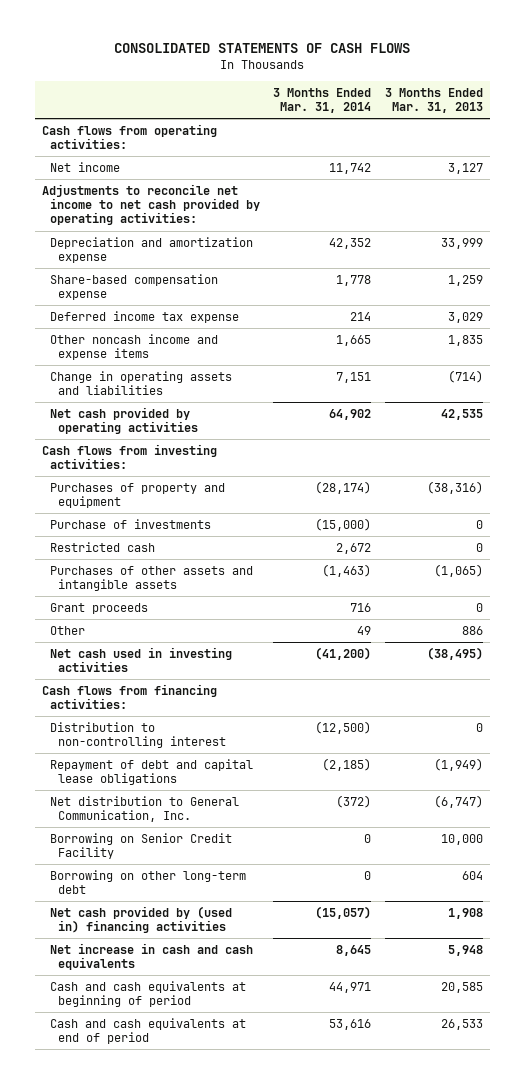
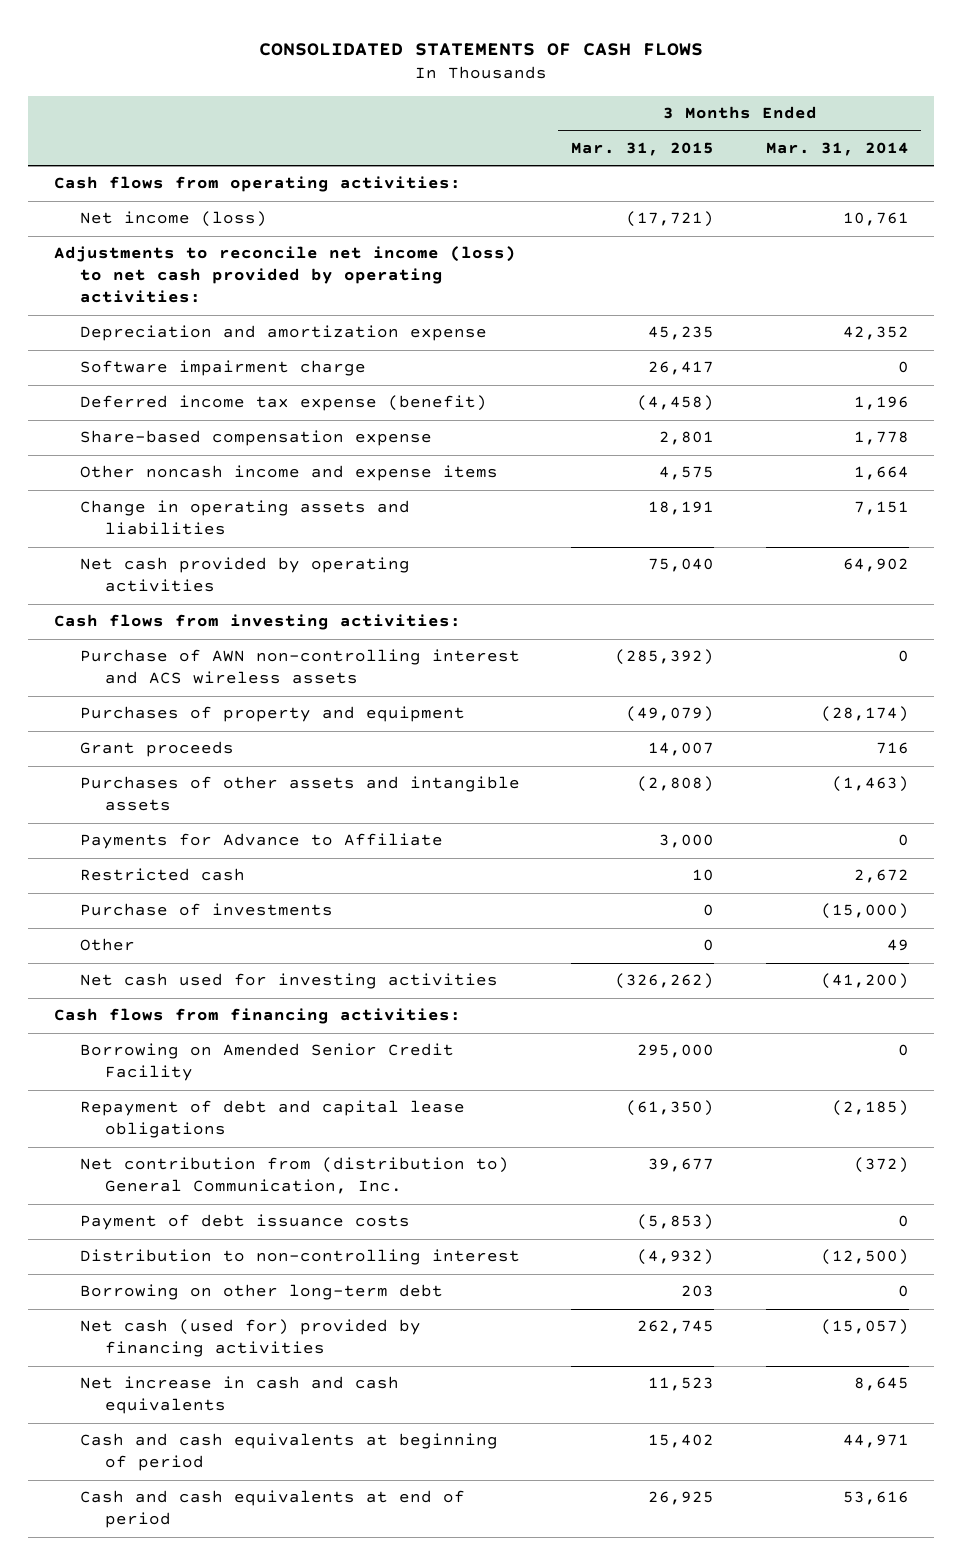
[384,87,483,113] 3 Months Ended Mar. 31, 2013 -> none
none -> [571,142,715,157] Mar. 31, 2015
[49,161,120,172] Net income -> [79,211,267,228] Net income (loss)
[329,162,372,174] 11,742 -> [842,212,909,227] 10,761
[41,183,260,226] Adjustments to reconcile net income to net cash provided by operating activities: -> [53,246,516,304] Adjustments to reconcile net income (loss) to net cash provided by operating activities:
none -> [79,360,366,377] Software impairment charge
none -> [79,395,487,412] Deferred income tax expense (benefit)
[49,310,239,323] Deferred income tax expense -> none
[336,334,372,346] 1,665 -> [853,466,909,481] 1,664
none -> [79,649,520,685] Purchase of AWN non-controlling interest and ACS wireless assets
[49,565,253,592] Purchases of other assets and intangible assets -> [79,776,520,812] Purchases of other assets and intangible assets
none -> [79,833,443,850] Payments for Advance to Affiliate
[49,541,155,552] Restricted cash -> [79,868,245,882] Restricted cash
[49,518,211,529] Purchase of investments -> [79,903,333,917] Purchase of investments
[49,646,232,673] Net cash used in investing activities -> [79,973,498,990] Net cash used for investing activities
none -> [79,1043,454,1082] Borrowing on Amended Senior Credit Facility
[49,832,232,860] Borrowing on Senior Credit Facility -> none
[49,795,239,823] Net distribution to General Communication, Inc. -> [79,1157,509,1195] Net contribution from (distribution to) General Communication, Inc.
none -> [79,1214,410,1231] Payment of debt issuance costs
[49,721,227,749] Distribution to non-controlling interest -> [79,1249,520,1266] Distribution to non-controlling interest
[49,905,232,934] Net cash provided by (used in) financing activities -> [79,1319,421,1358] Net cash (used for) provided by financing activities

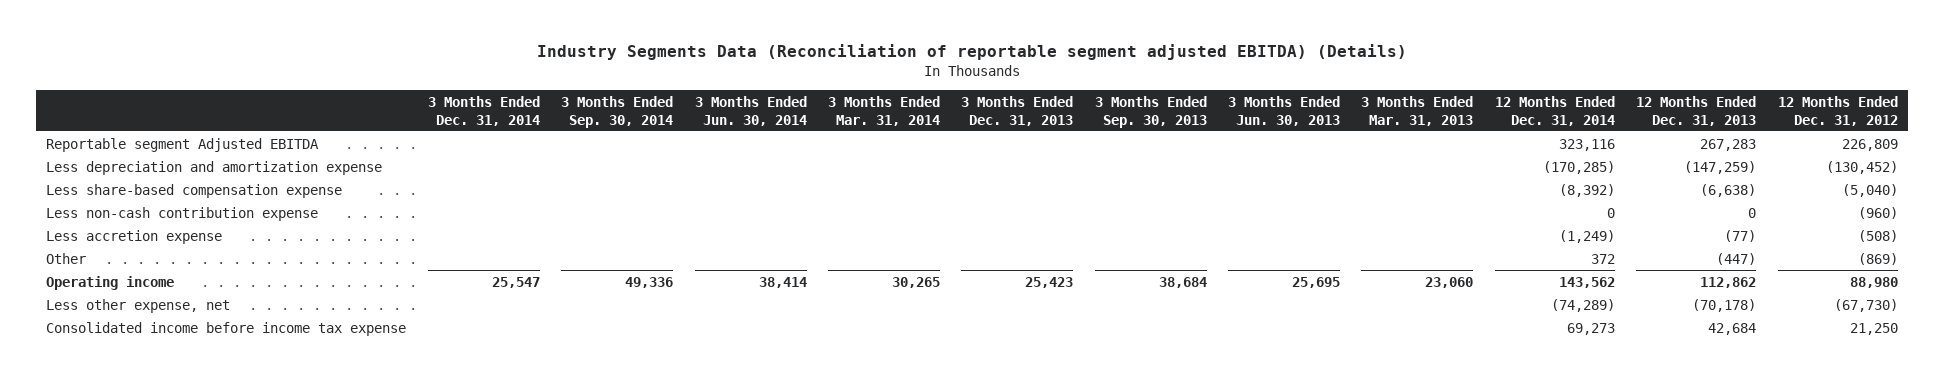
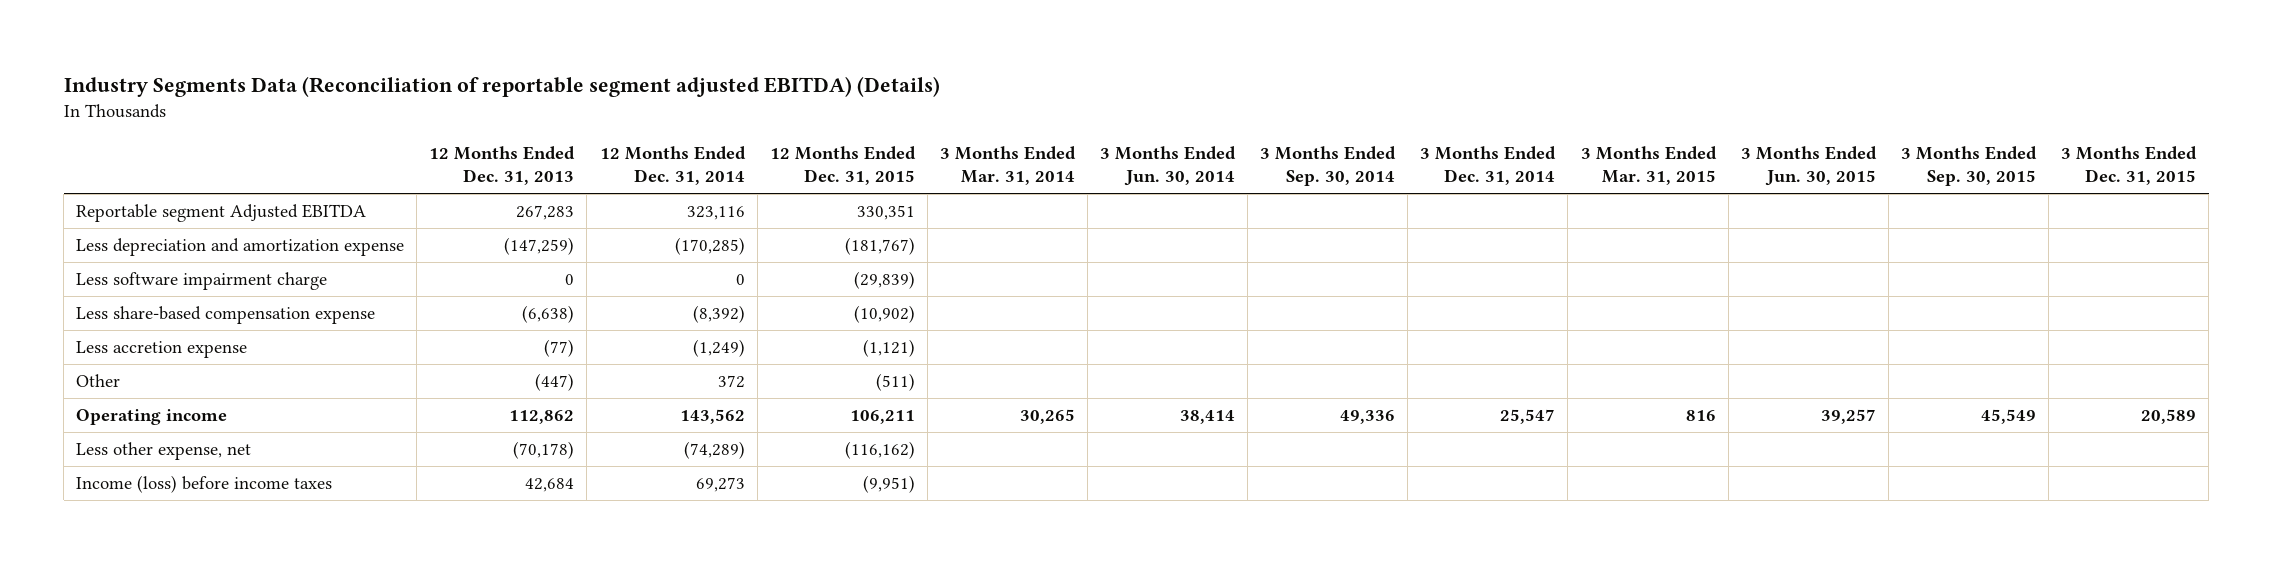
[961,95,1074,126] 3 Months Ended Dec. 31, 2013 -> none
[1094,95,1207,128] 3 Months Ended Sep. 30, 2013 -> none
[1228,95,1341,126] 3 Months Ended Jun. 30, 2013 -> none
[1361,95,1474,126] 3 Months Ended Mar. 31, 2013 -> none
[1777,95,1898,126] 12 Months Ended Dec. 31, 2012 -> none
none -> [769,145,916,186] 12 Months Ended Dec. 31, 2015
none -> [1580,145,1717,186] 3 Months Ended Mar. 31, 2015
none -> [1740,145,1877,187] 3 Months Ended Jun. 30, 2015
none -> [1900,145,2037,187] 3 Months Ended Sep. 30, 2015
none -> [2061,145,2198,186] 3 Months Ended Dec. 31, 2015
none -> [76,271,328,290] Less software impairment charge
[46,206,319,221] Less non-cash contribution expense -> none
[46,321,407,336] Consolidated income before income tax expense -> [76,474,333,493] Income (loss) before income taxes

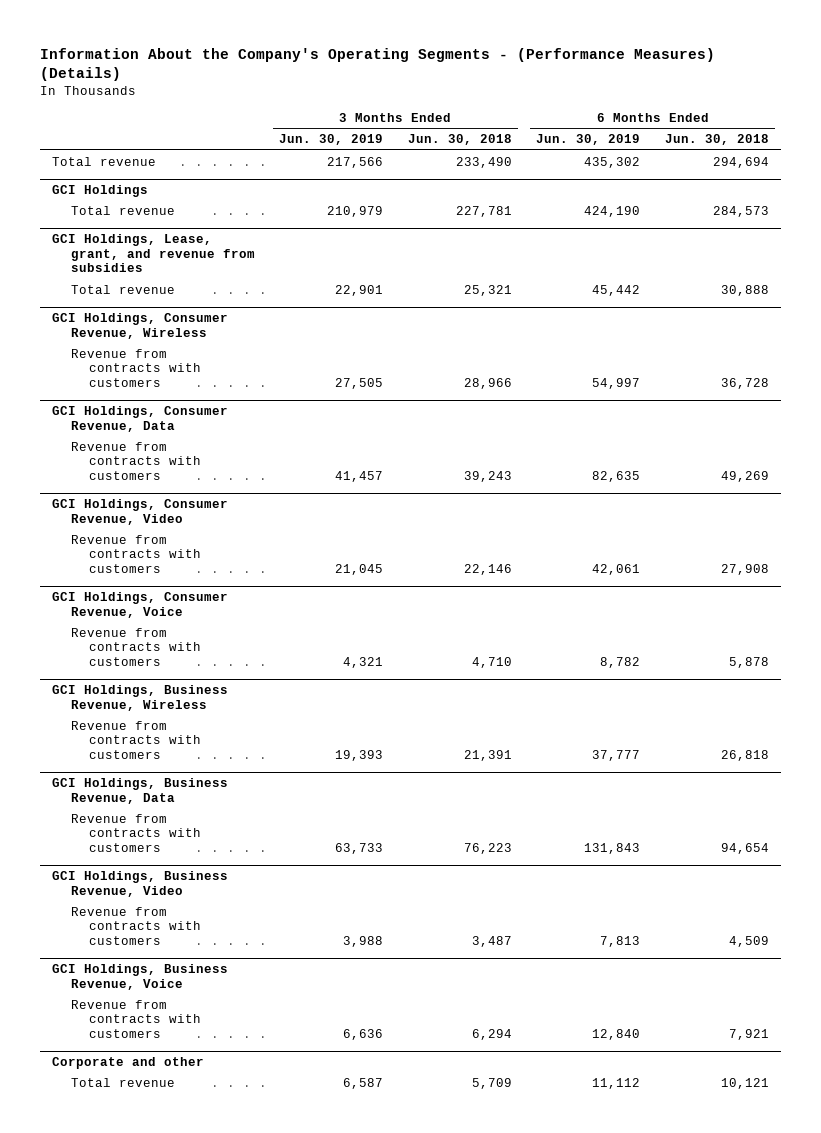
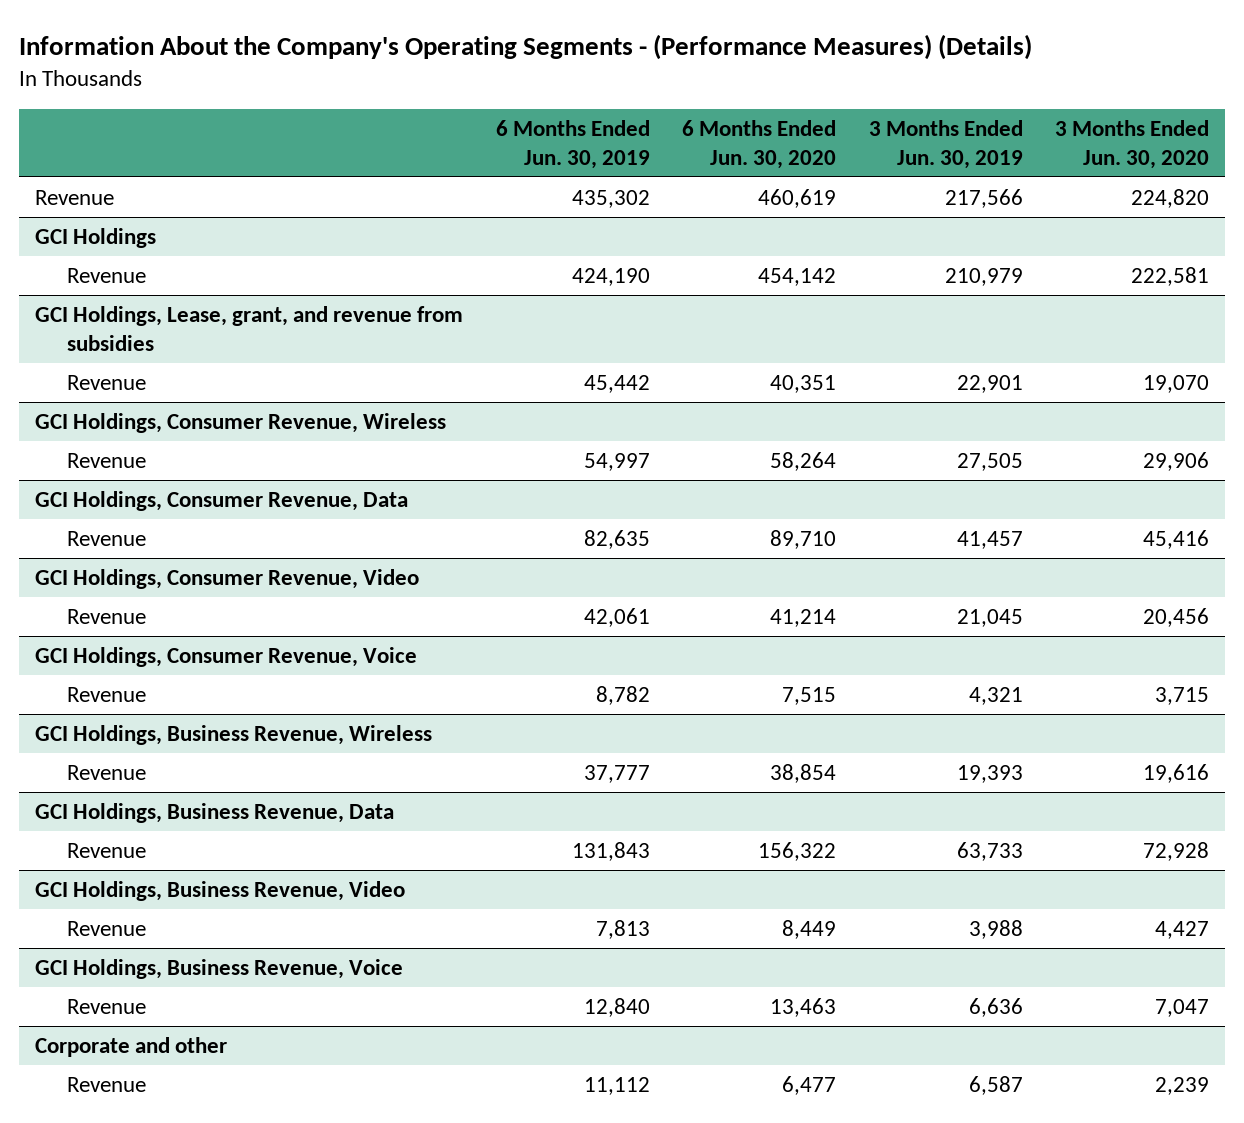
[407,134,512,146] Jun. 30, 2018 -> none
[664,134,769,146] Jun. 30, 2018 -> none
none -> [682,119,837,169] 6 Months Ended Jun. 30, 2020
none -> [1055,119,1210,169] 3 Months Ended Jun. 30, 2020
[51,156,156,166] Total revenue -> [35,190,115,206] Revenue
[70,205,175,215] Total revenue -> [67,268,147,284] Revenue
[70,284,175,294] Total revenue -> [67,375,147,391] Revenue
[70,348,202,388] Revenue from contracts with customers -> [67,453,147,469] Revenue
[70,441,202,481] Revenue from contracts with customers -> [67,531,147,547] Revenue
[70,534,202,574] Revenue from contracts with customers -> [67,609,147,625] Revenue
[70,627,202,667] Revenue from contracts with customers -> [67,687,147,703] Revenue
[70,720,202,760] Revenue from contracts with customers -> [67,765,147,781] Revenue
[70,813,202,853] Revenue from contracts with customers -> [67,843,147,859] Revenue
[70,906,202,946] Revenue from contracts with customers -> [67,921,147,937] Revenue
[70,999,202,1039] Revenue from contracts with customers -> [67,999,147,1015] Revenue
[70,1077,175,1087] Total revenue -> [67,1077,147,1093] Revenue

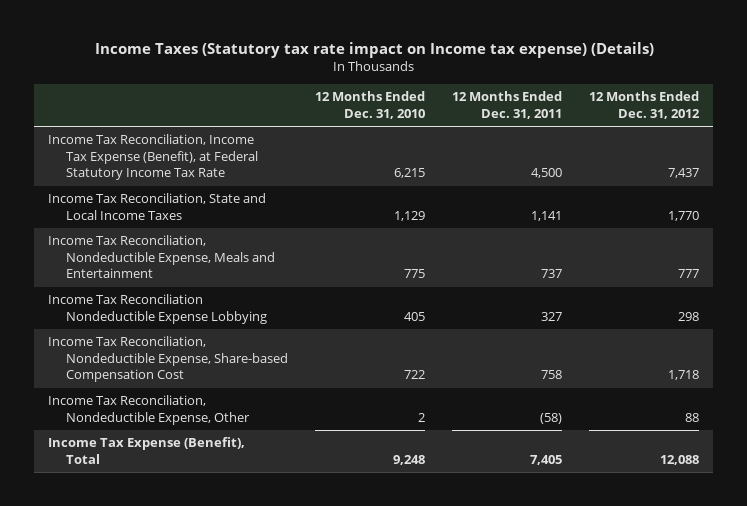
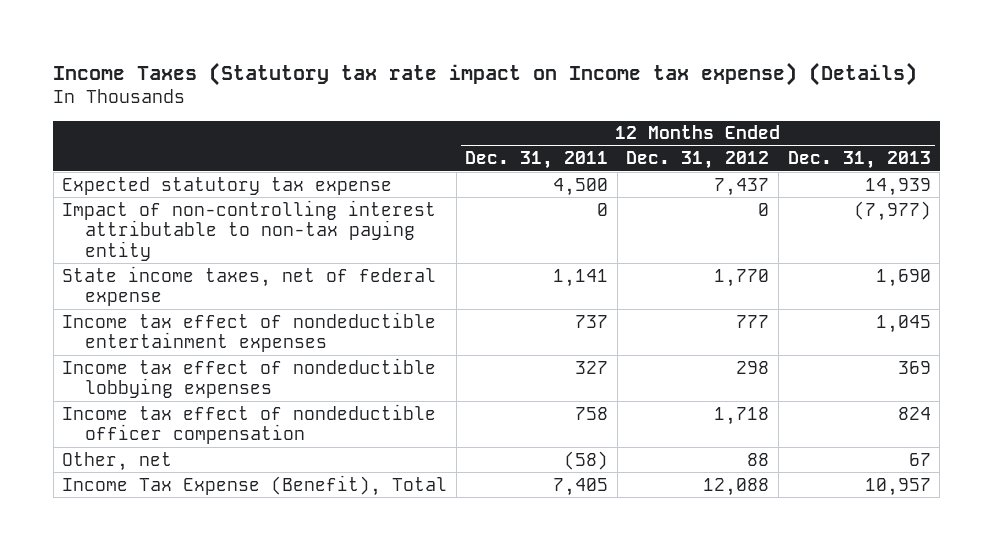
[315,91,426,119] 12 Months Ended Dec. 31, 2010 -> none
none -> [787,151,931,170] Dec. 31, 2013
[47,134,259,181] Income Tax Reconciliation, Income Tax Expense (Benefit), at Federal Statutory Income Tax Rate -> [62,176,393,195] Expected statutory tax expense
none -> [62,199,437,261] Impact of non-controlling interest attributable to non-tax paying entity
[47,193,266,220] Income Tax Reconciliation, State and Local Income Taxes -> [62,265,437,307] State income taxes, net of federal expense
[47,235,276,279] Income Tax Reconciliation, Nondeductible Expense, Meals and Entertainment -> [62,311,437,353] Income tax effect of nondeductible entertainment expenses
[47,294,268,324] Income Tax Reconciliation Nondeductible Expense Lobbying -> [62,357,437,399] Income tax effect of nondeductible lobbying expenses
[47,336,289,383] Income Tax Reconciliation, Nondeductible Expense, Share-based Compensation Cost -> [62,403,437,445] Income tax effect of nondeductible officer compensation
[47,395,251,425] Income Tax Reconciliation, Nondeductible Expense, Other -> [62,451,173,471] Other, net

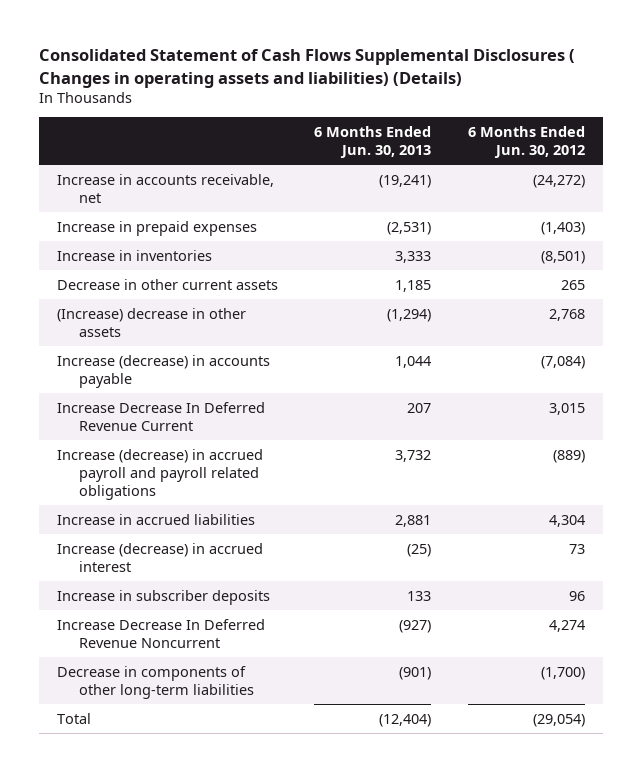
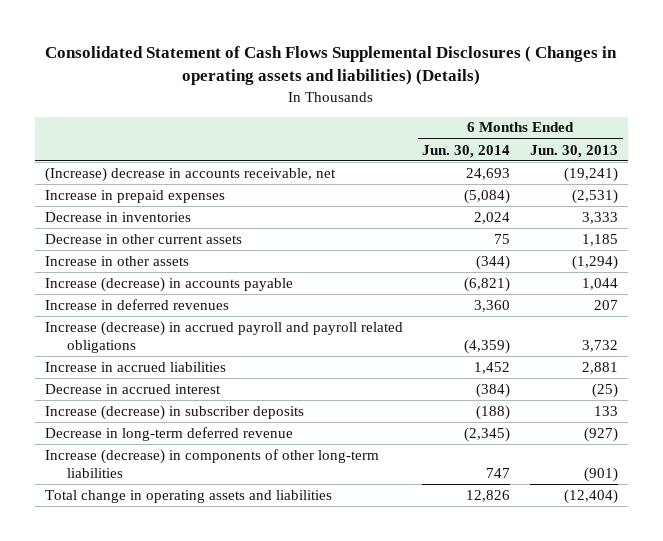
[467,126,585,159] 6 Months Ended Jun. 30, 2012 -> none
none -> [422,144,511,158] Jun. 30, 2014
[56,173,274,203] Increase in accounts receivable, net -> [44,166,336,182] (Increase) decrease in accounts receivable, net
[56,249,212,261] Increase in inventories -> [44,211,191,222] Decrease in inventories
[56,307,246,337] (Increase) decrease in other assets -> [44,255,189,266] Increase in other assets
[56,401,265,431] Increase Decrease In Deferred Revenue Current -> [44,298,229,310] Increase in deferred revenues
[56,542,263,572] Increase (decrease) in accrued interest -> [44,383,221,394] Decrease in accrued interest
[56,589,270,605] Increase in subscriber deposits -> [44,404,304,420] Increase (decrease) in subscriber deposits
[56,618,265,648] Increase Decrease In Deferred Revenue Noncurrent -> [44,426,293,441] Decrease in long-term deferred revenue
[56,665,254,699] Decrease in components of other long-term liabilities -> [44,448,379,478] Increase (decrease) in components of other long-term liabilities
[56,712,91,724] Total -> [44,489,332,503] Total change in operating assets and liabilities

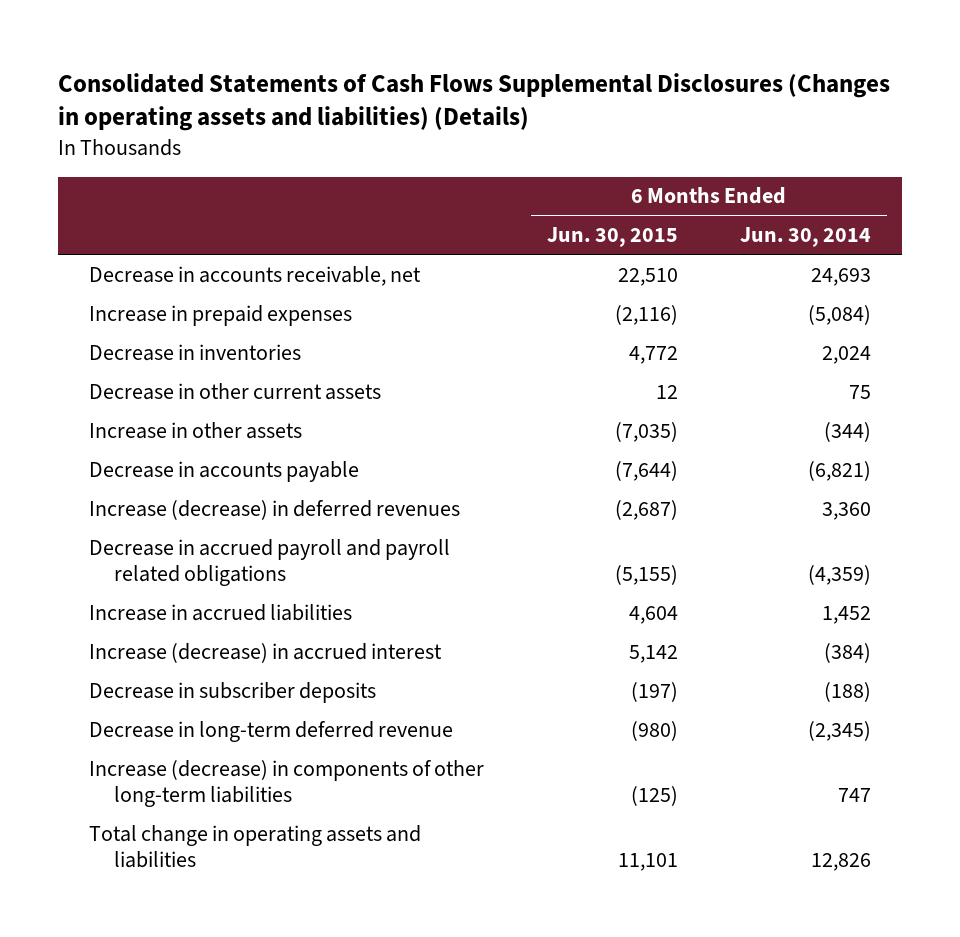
[45,46,618,86] Consolidated Statement of Cash Flows Supplemental Disclosures ( Changes in operating assets and liabilities) (Details) -> [57,72,890,132] Consolidated Statements of Cash Flows Supplemental Disclosures (Changes in operating assets and liabilities) (Details)
[529,144,618,158] Jun. 30, 2013 -> none
none -> [546,227,678,248] Jun. 30, 2015
[44,166,336,182] (Increase) decrease in accounts receivable, net -> [88,265,421,286] Decrease in accounts receivable, net
[44,276,293,292] Increase (decrease) in accounts payable -> [88,460,359,482] Decrease in accounts payable
[44,298,229,310] Increase in deferred revenues -> [88,499,460,520] Increase (decrease) in deferred revenues
[44,320,403,353] Increase (decrease) in accrued payroll and payroll related obligations -> [88,538,450,586] Decrease in accrued payroll and payroll related obligations
[44,383,221,394] Decrease in accrued interest -> [88,642,442,663] Increase (decrease) in accrued interest
[44,404,304,420] Increase (decrease) in subscriber deposits -> [88,681,376,703] Decrease in subscriber deposits

